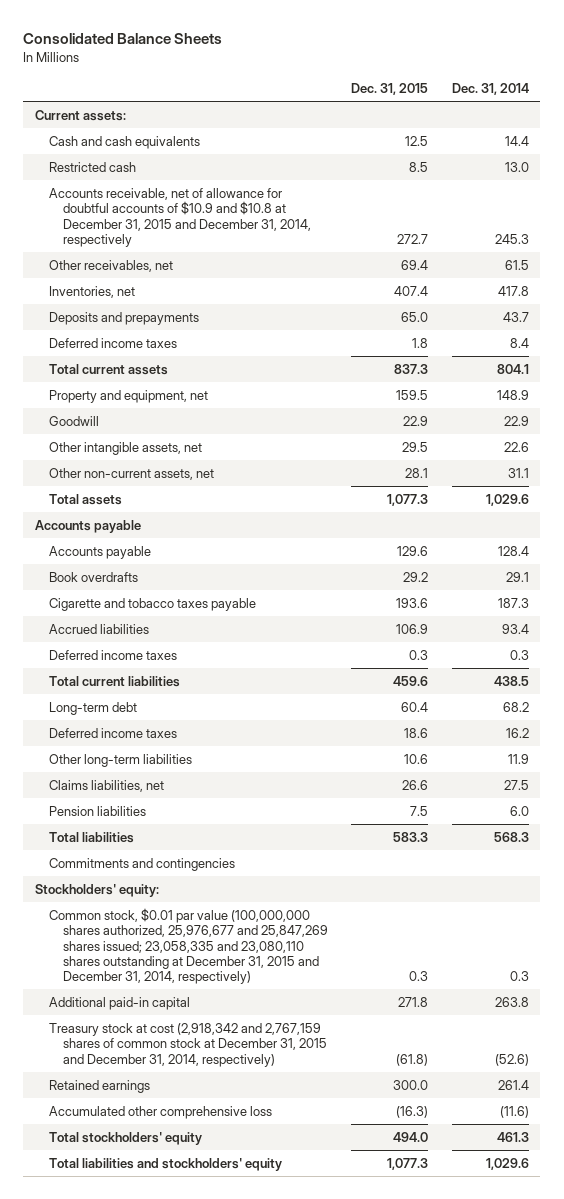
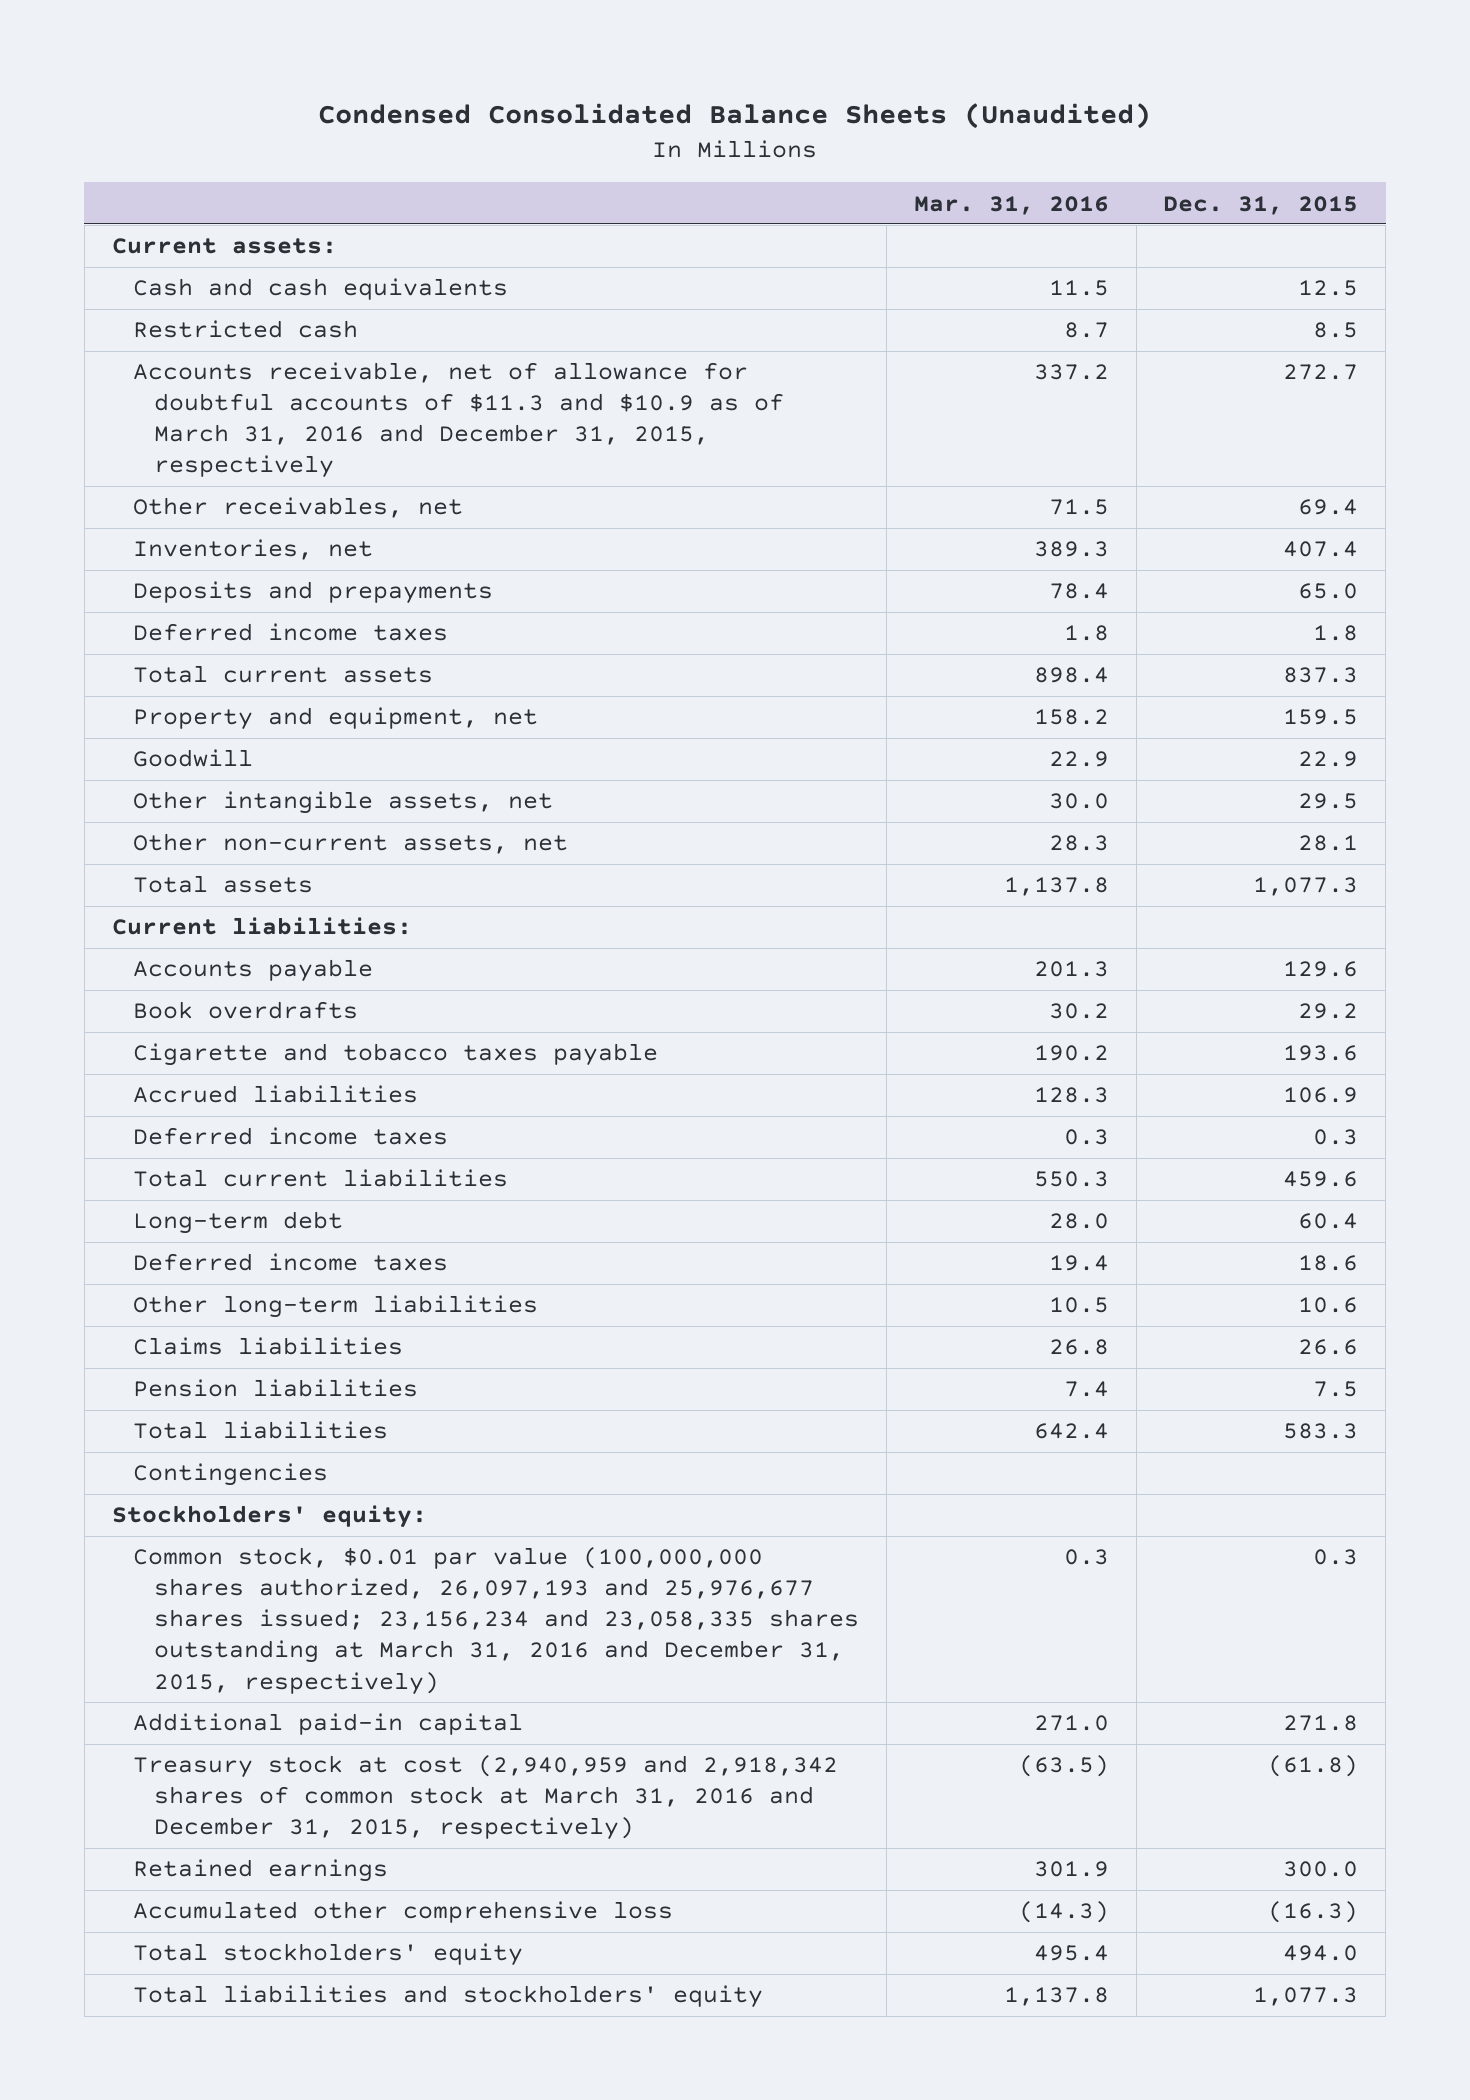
[23,32,223,44] Consolidated Balance Sheets -> [317,103,1151,130] Condensed Consolidated Balance Sheets (Unaudited)
[451,82,529,95] Dec. 31, 2014 -> none
none -> [913,195,1109,215] Mar. 31, 2016
[49,187,312,247] Accounts receivable, net of allowance for doubtful accounts of $10.9 and $10.8 at December 31, 2015 and December 31, 2014, respectively -> [132,362,784,479] Accounts receivable, net of allowance for doubtful accounts of $11.3 and $10.9 as of March 31, 2016 and December 31, 2015, respectively
[35,519,142,533] Accounts payable -> [111,917,412,936] Current liabilities:
[49,779,165,792] Claims liabilities, net -> [132,1337,403,1356] Claims liabilities
[49,857,236,871] Commitments and contingencies -> [132,1463,328,1487] Contingencies
[49,907,329,985] Common stock, $0.01 par value (100,000,000 shares authorized, 25,976,677 and 25,847,269 shares issued; 23,058,335 and 23,080,110 shares outstanding at December 31, 2015 and December 31, 2014, respectively) -> [132,1547,859,1695] Common stock, $0.01 par value (100,000,000 shares authorized, 26,097,193 and 25,976,677 shares issued; 23,156,234 and 23,058,335 shares outstanding at March 31, 2016 and December 31, 2015, respectively)
[49,1022,328,1067] Treasury stock at cost (2,918,342 and 2,767,159 shares of common stock at December 31, 2015 and December 31, 2014, respectively) -> [132,1755,838,1841] Treasury stock at cost (2,940,959 and 2,918,342 shares of common stock at March 31, 2016 and December 31, 2015, respectively)

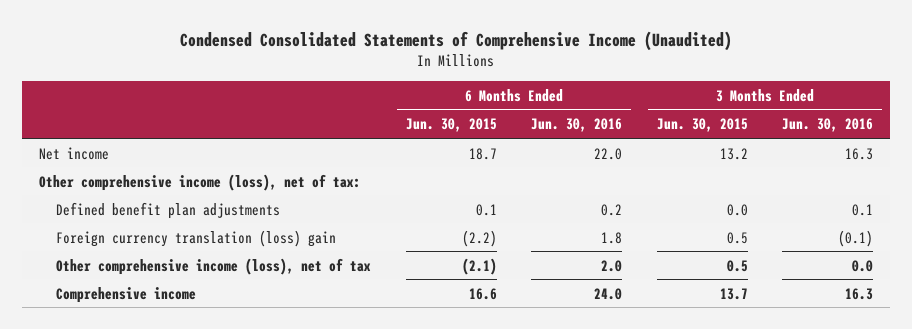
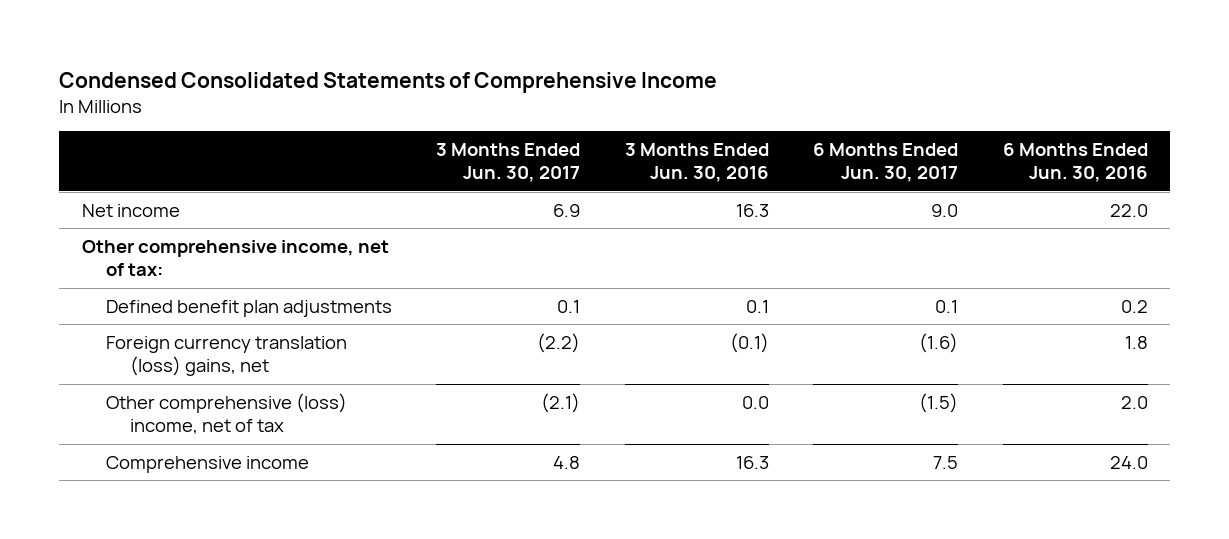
[180,30,733,51] Condensed Consolidated Statements of Comprehensive Income (Unaudited) -> [59,71,718,93] Condensed Consolidated Statements of Comprehensive Income
[405,118,497,133] Jun. 30, 2015 -> none
[656,118,748,133] Jun. 30, 2015 -> none
none -> [436,142,581,183] 3 Months Ended Jun. 30, 2017
none -> [813,142,959,183] 6 Months Ended Jun. 30, 2017
[39,173,362,191] Other comprehensive income (loss), net of tax: -> [81,239,389,277] Other comprehensive income, net of tax:
[56,229,337,247] Foreign currency translation (loss) gain -> [105,335,347,377] Foreign currency translation (loss) gains, net
[56,257,372,275] Other comprehensive income (loss), net of tax -> [105,392,347,435] Other comprehensive (loss) income, net of tax

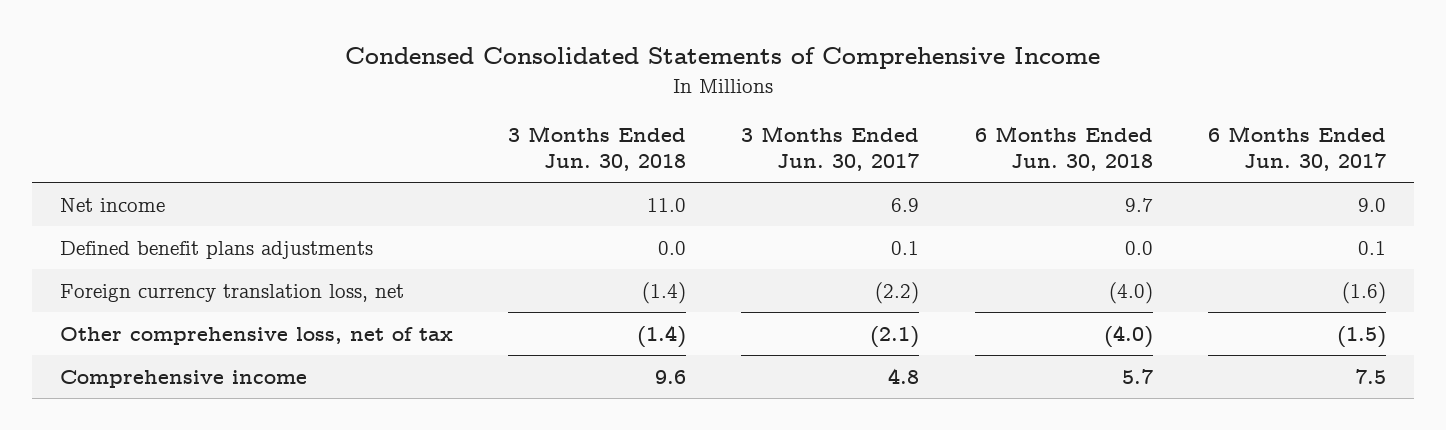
[624,142,769,183] 3 Months Ended Jun. 30, 2016 -> none
[1002,142,1148,183] 6 Months Ended Jun. 30, 2016 -> none
none -> [507,126,686,172] 3 Months Ended Jun. 30, 2018
none -> [974,126,1153,172] 6 Months Ended Jun. 30, 2018
[81,239,389,277] Other comprehensive income, net of tax: -> none
[105,299,392,317] Defined benefit plan adjustments -> [59,240,373,259] Defined benefit plans adjustments
[105,335,347,377] Foreign currency translation (loss) gains, net -> [59,283,404,302] Foreign currency translation loss, net
[105,392,347,435] Other comprehensive (loss) income, net of tax -> [59,326,453,345] Other comprehensive loss, net of tax

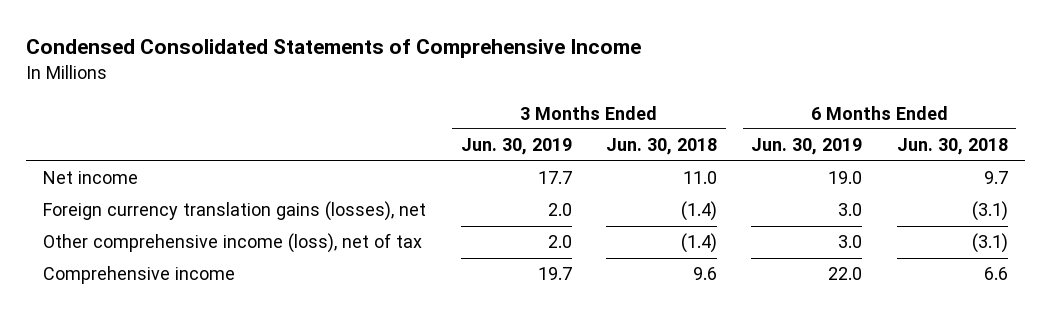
[741,126,920,172] 3 Months Ended Jun. 30, 2017 -> none
[1208,126,1387,172] 6 Months Ended Jun. 30, 2017 -> none
none -> [460,138,572,156] Jun. 30, 2019
none -> [751,138,863,156] Jun. 30, 2019
[59,240,373,259] Defined benefit plans adjustments -> none
[59,283,404,302] Foreign currency translation loss, net -> [43,201,427,222] Foreign currency translation gains (losses), net
[1108,281,1153,304] (4.0) -> [971,201,1008,222] (3.1)
[59,326,453,345] Other comprehensive loss, net of tax -> [43,233,423,254] Other comprehensive income (loss), net of tax
[1103,324,1153,348] (4.0) -> [971,233,1008,254] (3.1)
[1121,368,1153,384] 5.7 -> [983,267,1008,281] 6.6

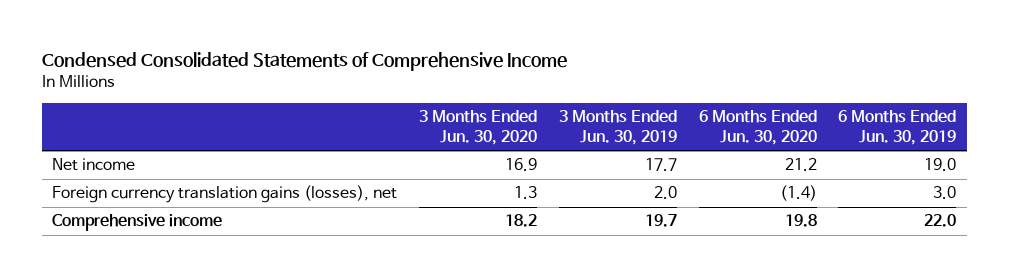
[605,138,717,156] Jun. 30, 2018 -> none
[896,138,1008,156] Jun. 30, 2018 -> none
none -> [419,109,538,146] 3 Months Ended Jun. 30, 2020
none -> [698,109,817,146] 6 Months Ended Jun. 30, 2020
[43,233,423,254] Other comprehensive income (loss), net of tax -> none

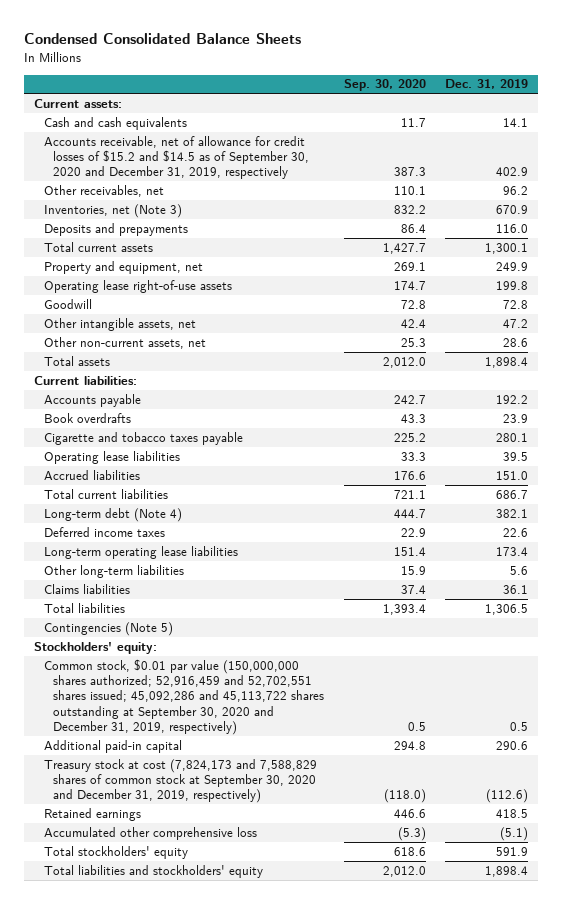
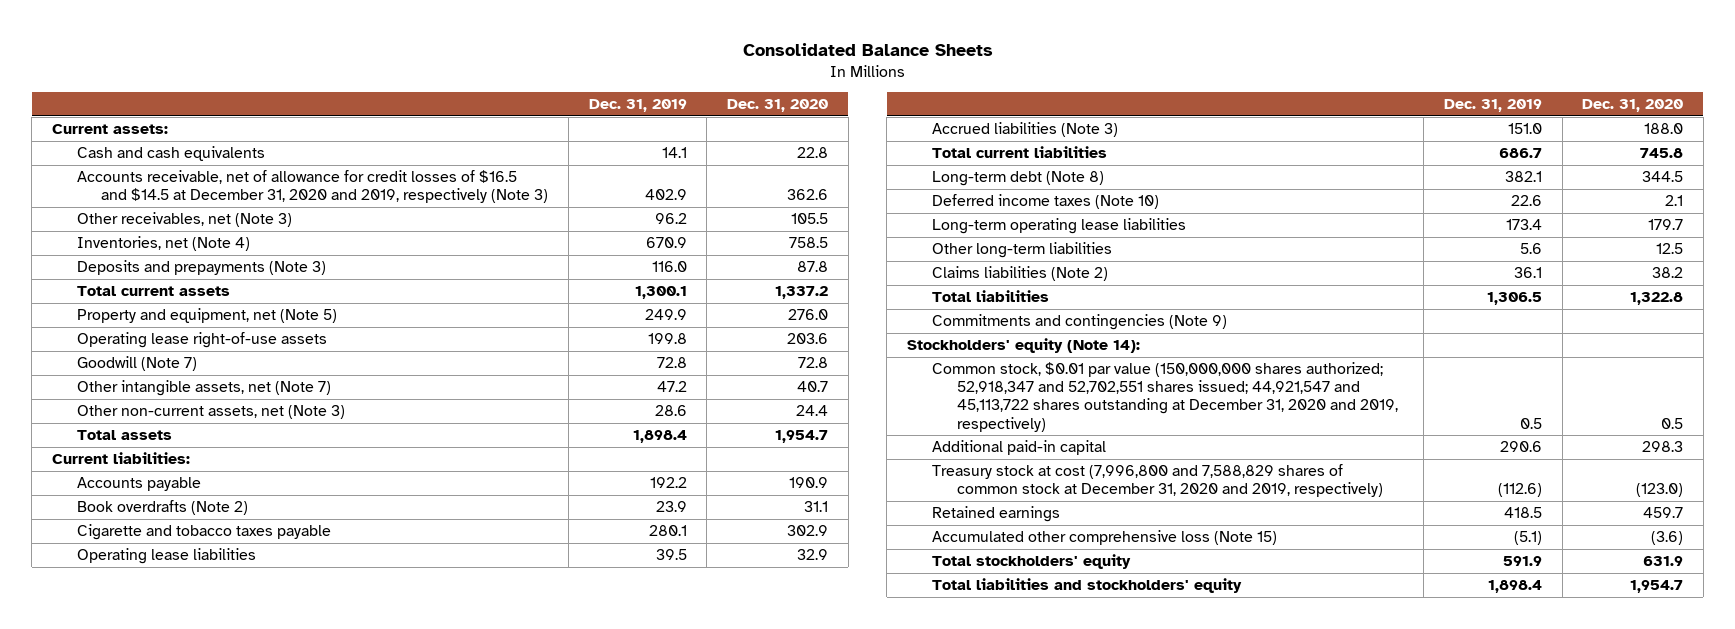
[24,33,302,45] Condensed Consolidated Balance Sheets -> [742,42,993,56] Consolidated Balance Sheets
[343,79,426,92] Sep. 30, 2020 -> none
none -> [727,99,829,113] Dec. 31, 2020
[43,135,310,180] Accounts receivable, net of allowance for credit losses of $15.2 and $14.5 as of September 30, 2020 and December 31, 2019, respectively -> [76,170,549,204] Accounts receivable, net of allowance for credit losses of $16.5 and $14.5 at December 31, 2020 and 2019, respectively (Note 3)
[43,184,164,197] Other receivables, net -> [76,212,292,228] Other receivables, net (Note 3)
[43,203,182,218] Inventories, net (Note 3) -> [76,236,250,252] Inventories, net (Note 4)
[43,222,188,236] Deposits and prepayments -> [76,260,326,276] Deposits and prepayments (Note 3)
[43,260,203,274] Property and equipment, net -> [76,308,337,324] Property and equipment, net (Note 5)
[43,298,92,309] Goodwill -> [76,356,197,372] Goodwill (Note 7)
[43,317,196,331] Other intangible assets, net -> [76,380,331,397] Other intangible assets, net (Note 7)
[43,336,206,349] Other non-current assets, net -> [76,405,345,420] Other non-current assets, net (Note 3)
[43,412,131,423] Book overdrafts -> [76,500,248,516] Book overdrafts (Note 2)
[43,469,140,480] Accrued liabilities -> [931,122,1118,138] Accrued liabilities (Note 3)
[43,507,182,522] Long-term debt (Note 4) -> [931,171,1104,187] Long-term debt (Note 8)
[43,526,165,537] Deferred income taxes -> [931,194,1159,210] Deferred income taxes (Note 10)
[43,583,130,594] Claims liabilities -> [931,266,1108,282] Claims liabilities (Note 2)
[43,621,173,636] Contingencies (Note 5) -> [931,314,1227,331] Commitments and contingencies (Note 9)
[34,641,158,654] Stockholders' equity: -> [907,338,1141,354] Stockholders' equity (Note 14):
[43,658,325,736] Common stock, $0.01 par value (150,000,000 shares authorized; 52,916,459 and 52,702,551 shares issued; 45,092,286 and 45,113,722 shares outstanding at September 30, 2020 and December 31, 2019, respectively) -> [931,362,1398,432] Common stock, $0.01 par value (150,000,000 shares authorized; 52,918,347 and 52,702,551 shares issued; 44,921,547 and 45,113,722 shares outstanding at December 31, 2020 and 2019, respectively)
[43,758,317,804] Treasury stock at cost (7,824,173 and 7,588,829 shares of common stock at September 30, 2020 and December 31, 2019, respectively) -> [931,464,1383,498] Treasury stock at cost (7,996,800 and 7,588,829 shares of common stock at December 31, 2020 and 2019, respectively)
[43,826,257,840] Accumulated other comprehensive loss -> [931,530,1277,546] Accumulated other comprehensive loss (Note 15)

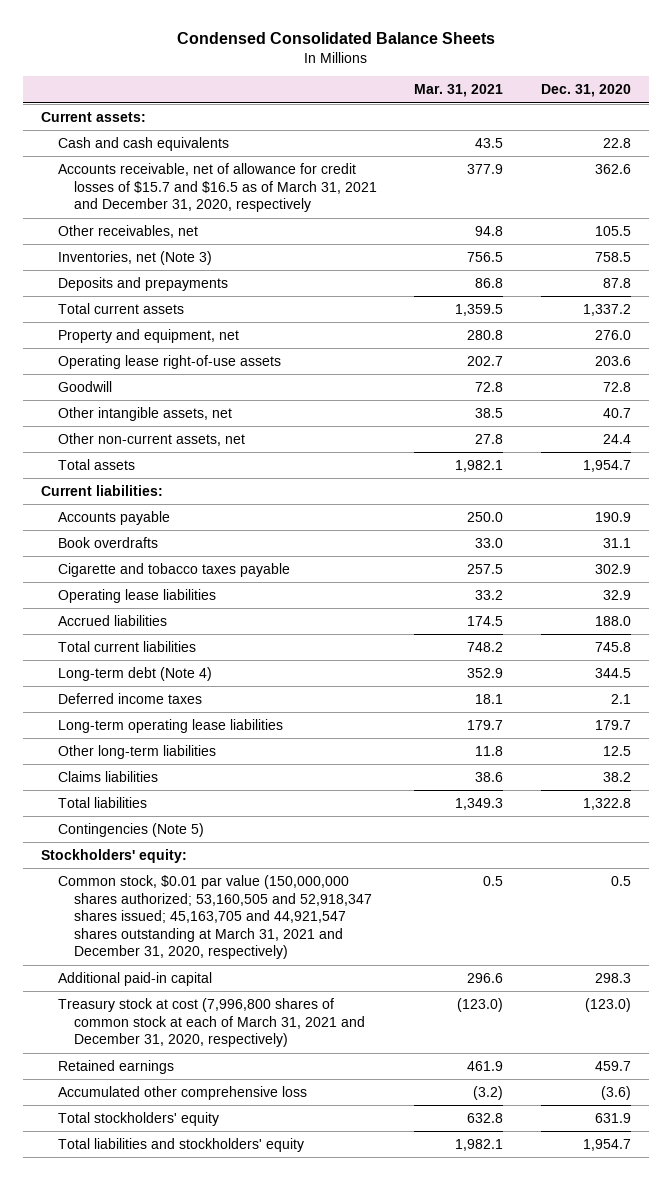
[742,42,993,56] Consolidated Balance Sheets -> [176,32,495,45] Condensed Consolidated Balance Sheets
[588,99,687,113] Dec. 31, 2019 -> none
none -> [414,84,504,98] Mar. 31, 2021
[76,170,549,204] Accounts receivable, net of allowance for credit losses of $16.5 and $14.5 at December 31, 2020 and 2019, respectively (Note 3) -> [57,162,378,213] Accounts receivable, net of allowance for credit losses of $15.7 and $16.5 as of March 31, 2021 and December 31, 2020, respectively
[76,212,292,228] Other receivables, net (Note 3) -> [57,224,198,238] Other receivables, net
[76,236,250,252] Inventories, net (Note 4) -> [57,250,212,265] Inventories, net (Note 3)
[76,260,326,276] Deposits and prepayments (Note 3) -> [57,276,228,291] Deposits and prepayments
[76,308,337,324] Property and equipment, net (Note 5) -> [57,328,239,343] Property and equipment, net
[76,356,197,372] Goodwill (Note 7) -> [57,380,112,392] Goodwill
[76,380,331,397] Other intangible assets, net (Note 7) -> [57,406,232,421] Other intangible assets, net
[76,405,345,420] Other non-current assets, net (Note 3) -> [57,432,245,446] Other non-current assets, net
[76,500,248,516] Book overdrafts (Note 2) -> [57,536,158,548] Book overdrafts
[931,122,1118,138] Accrued liabilities (Note 3) -> [57,614,167,626] Accrued liabilities
[931,171,1104,187] Long-term debt (Note 8) -> [57,666,212,681] Long-term debt (Note 4)
[931,194,1159,210] Deferred income taxes (Note 10) -> [57,692,202,704] Deferred income taxes
[931,266,1108,282] Claims liabilities (Note 2) -> [57,770,158,782] Claims liabilities
[931,314,1227,331] Commitments and contingencies (Note 9) -> [57,822,204,837] Contingencies (Note 5)
[907,338,1141,354] Stockholders' equity (Note 14): -> [41,848,188,863] Stockholders' equity:
[931,362,1398,432] Common stock, $0.01 par value (150,000,000 shares authorized; 52,918,347 and 52,702,551 shares issued; 44,921,547 and 45,113,722 shares outstanding at December 31, 2020 and 2019, respectively) -> [57,874,373,960] Common stock, $0.01 par value (150,000,000 shares authorized; 53,160,505 and 52,918,347 shares issued; 45,163,705 and 44,921,547 shares outstanding at March 31, 2021 and December 31, 2020, respectively)
[931,464,1383,498] Treasury stock at cost (7,996,800 and 7,588,829 shares of common stock at December 31, 2020 and 2019, respectively) -> [57,997,366,1048] Treasury stock at cost (7,996,800 shares of common stock at each of March 31, 2021 and December 31, 2020, respectively)
[931,530,1277,546] Accumulated other comprehensive loss (Note 15) -> [57,1085,307,1100] Accumulated other comprehensive loss

